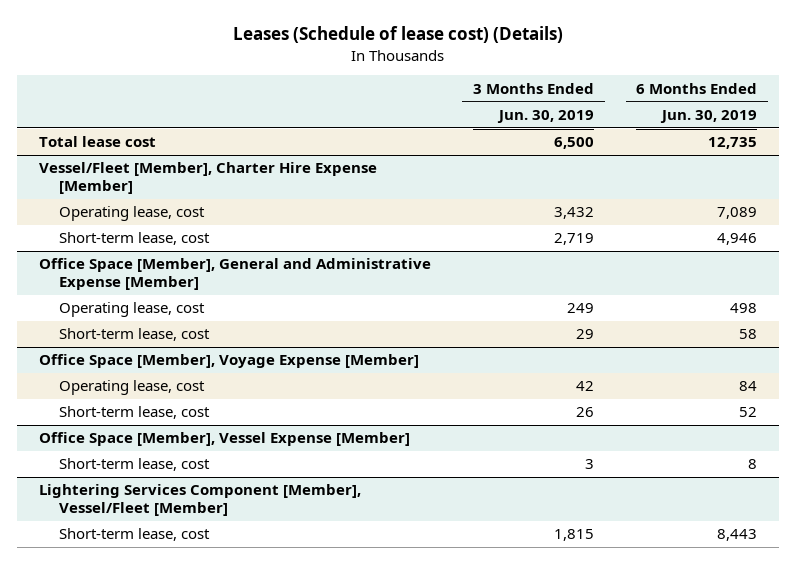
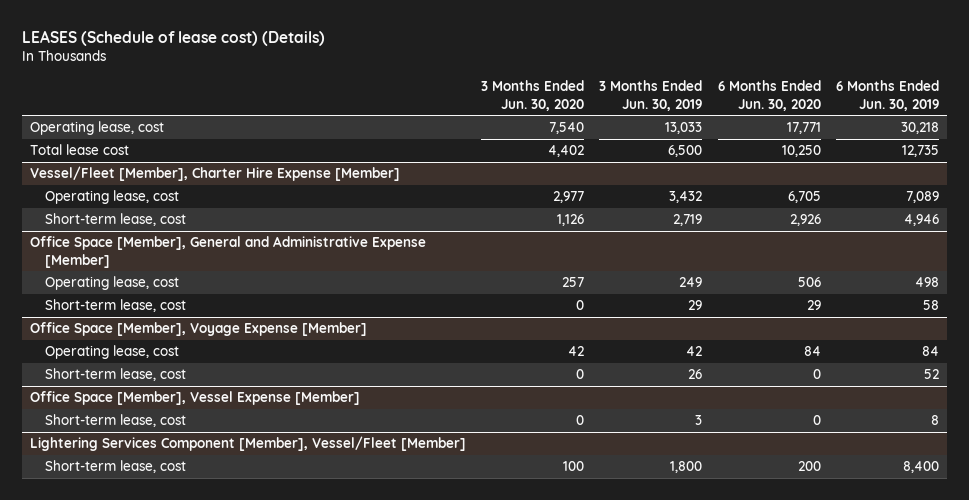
[233,26,564,44] Leases (Schedule of lease cost) (Details) -> [21,29,325,46] LEASES (Schedule of lease cost) (Details)
none -> [480,80,584,111] 3 Months Ended Jun. 30, 2020
none -> [717,80,821,111] 6 Months Ended Jun. 30, 2020
none -> [29,121,164,136] Operating lease, cost
[554,529,595,542] 1,815 -> [670,461,703,474] 1,800
[717,529,758,542] 8,443 -> [903,461,940,474] 8,400

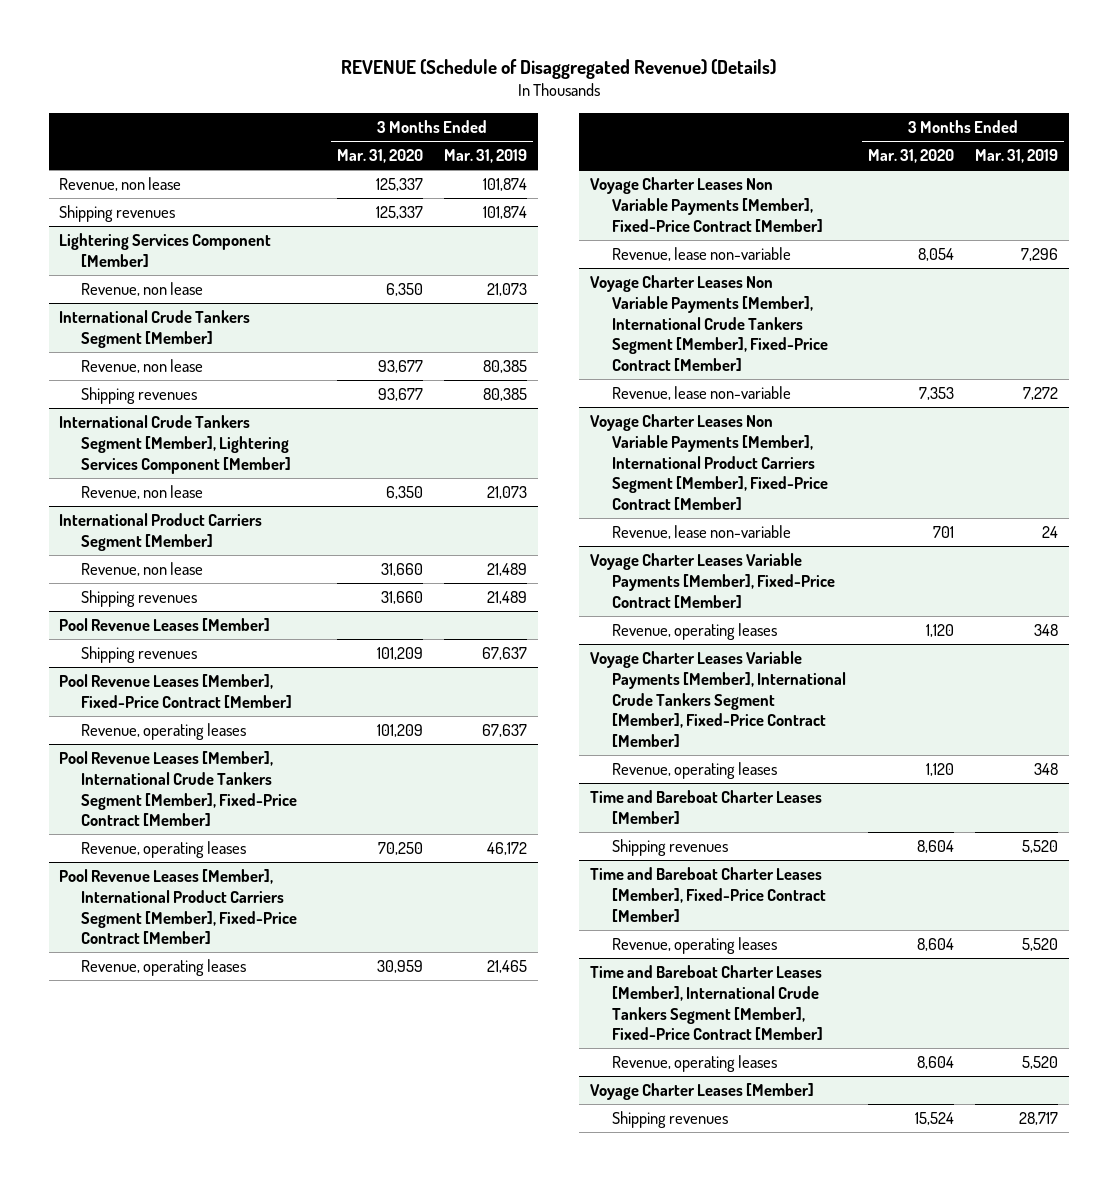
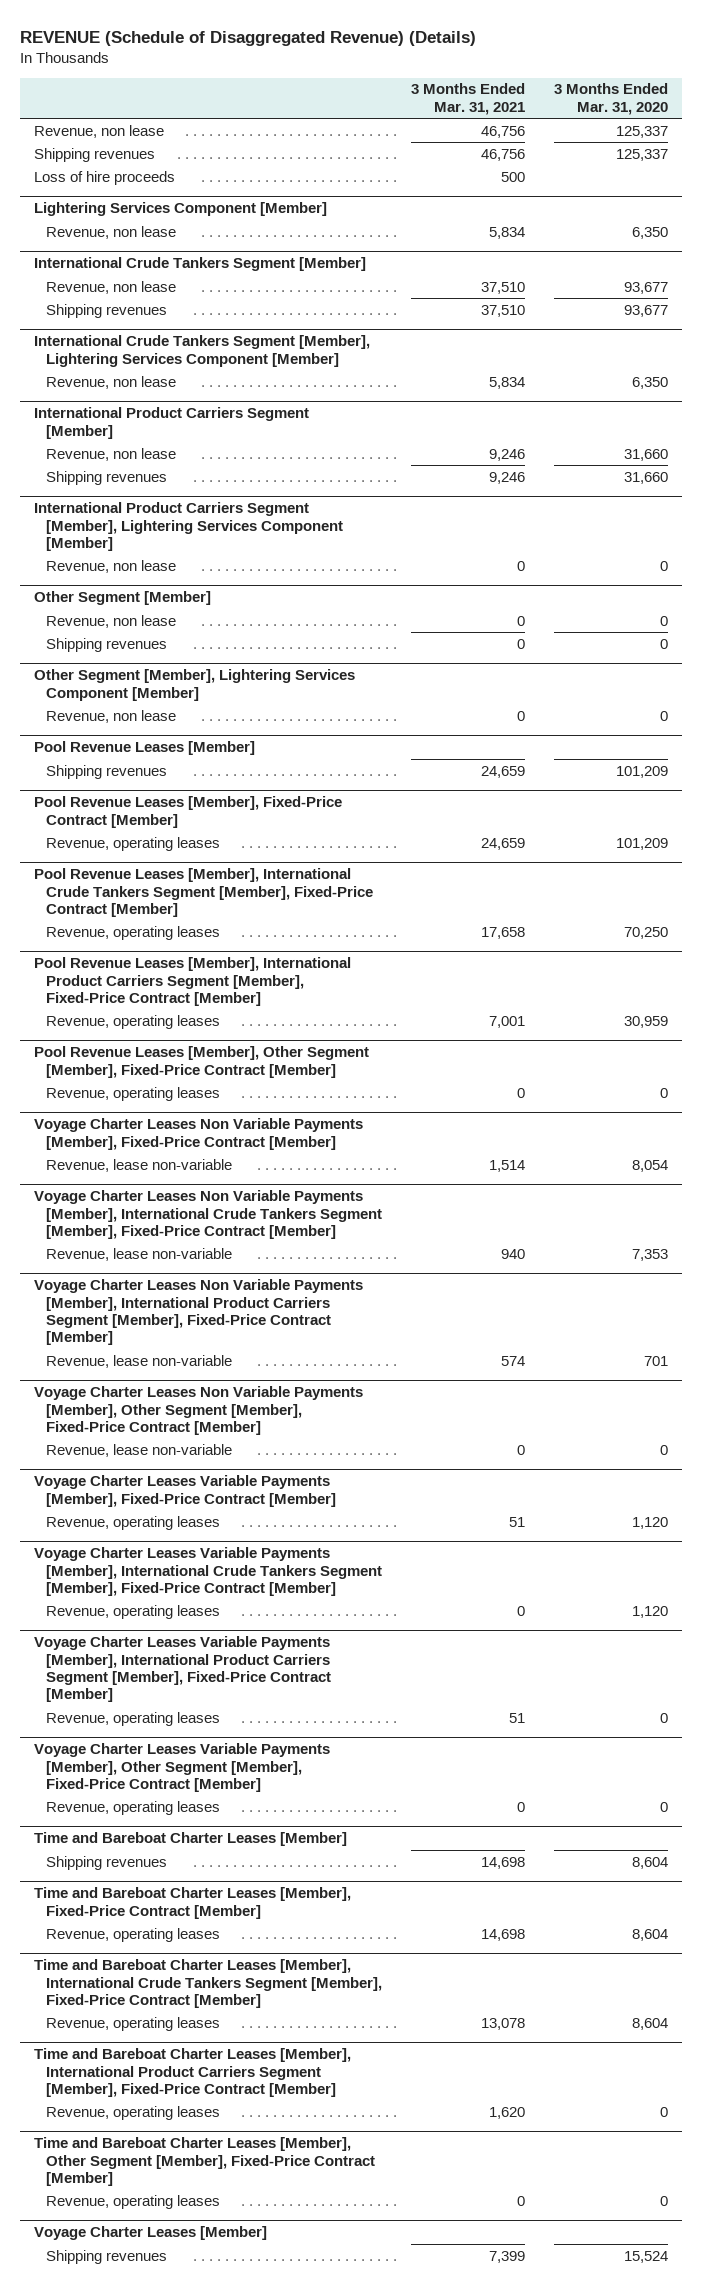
[444,149,528,164] Mar. 31, 2019 -> none
none -> [411,83,526,115] 3 Months Ended Mar. 31, 2021
none -> [34,170,176,185] Loss of hire proceeds
none -> [34,502,344,552] International Product Carriers Segment [Member], Lightering Services Component [Member]
none -> [46,559,177,573] Revenue, non lease
none -> [34,591,212,606] Other Segment [Member]
none -> [46,614,177,628] Revenue, non lease
none -> [46,637,168,652] Shipping revenues
none -> [34,669,356,701] Other Segment [Member], Lightering Services Component [Member]
none -> [46,709,177,723] Revenue, non lease
none -> [34,1046,370,1078] Pool Revenue Leases [Member], Other Segment [Member], Fixed-Price Contract [Member]
none -> [46,1086,221,1101] Revenue, operating leases
none -> [34,1386,364,1436] Voyage Charter Leases Non Variable Payments [Member], Other Segment [Member], Fixed-Price Contract [Member]
none -> [46,1443,233,1457] Revenue, lease non-variable
none -> [34,1636,332,1703] Voyage Charter Leases Variable Payments [Member], International Product Carriers Segment [Member], Fixed-Price Contract [Member]
none -> [46,1711,221,1726] Revenue, operating leases
none -> [34,1743,331,1793] Voyage Charter Leases Variable Payments [Member], Other Segment [Member], Fixed-Price Contract [Member]
none -> [46,1800,221,1815] Revenue, operating leases
none -> [34,2048,352,2098] Time and Bareboat Charter Leases [Member], International Product Carriers Segment [Member], Fixed-Price Contract [Member]
none -> [46,2105,221,2120] Revenue, operating leases
none -> [34,2137,376,2187] Time and Bareboat Charter Leases [Member], Other Segment [Member], Fixed-Price Contract [Member]
none -> [46,2194,221,2209] Revenue, operating leases

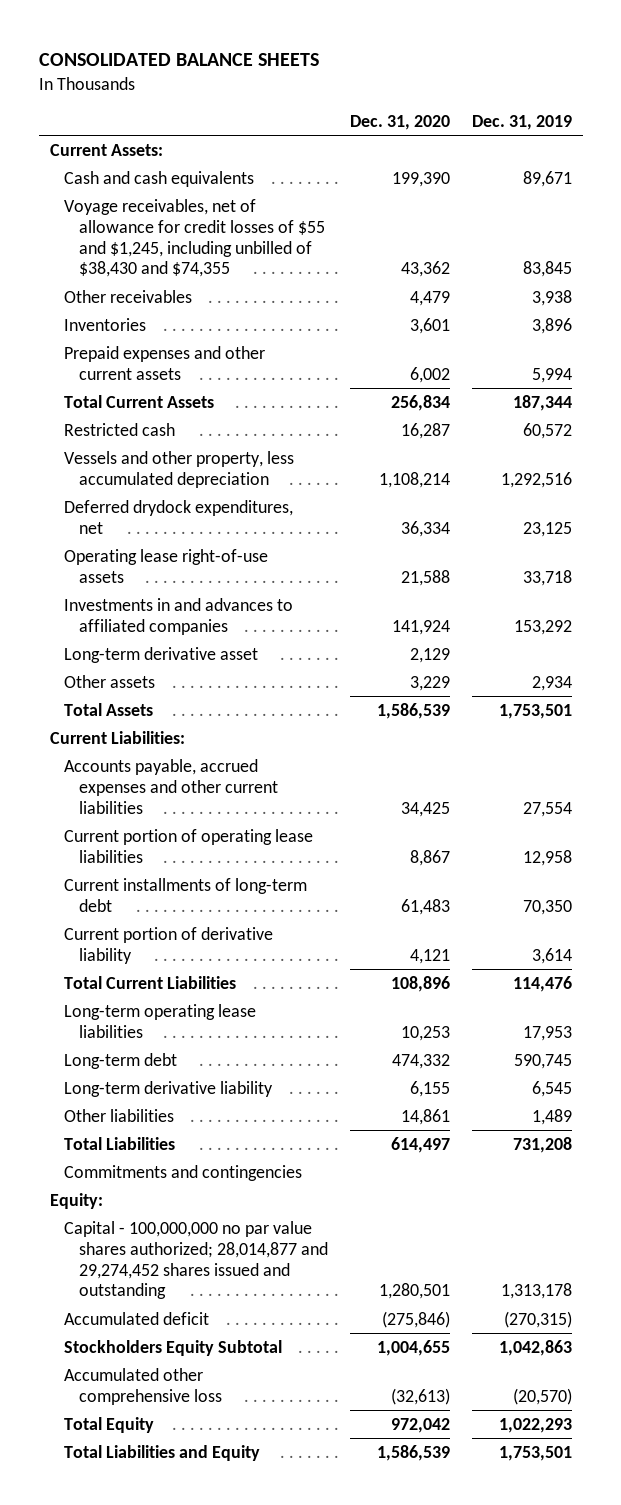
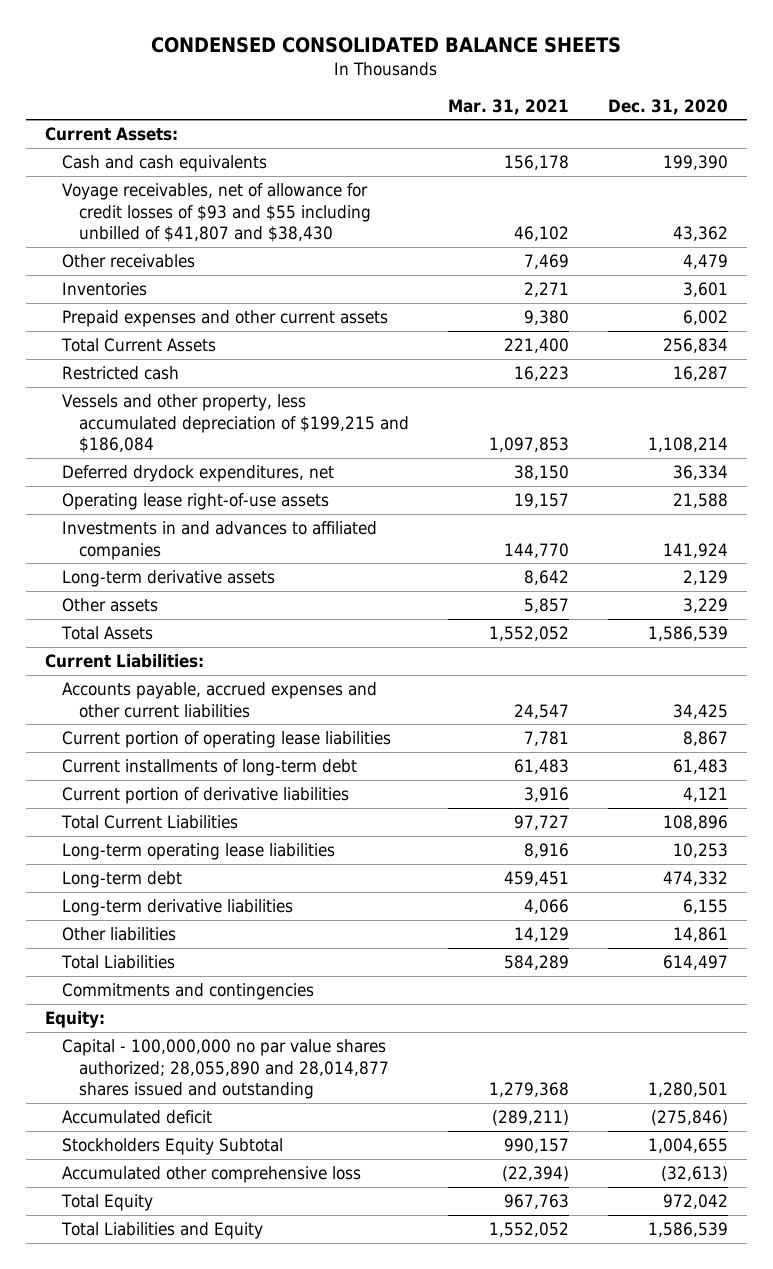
[38,52,319,66] CONSOLIDATED BALANCE SHEETS -> [151,36,622,53] CONDENSED CONSOLIDATED BALANCE SHEETS
[471,114,572,130] Dec. 31, 2019 -> none
none -> [447,98,569,115] Mar. 31, 2021
[64,198,325,278] Voyage receivables, net of allowance for credit losses of $55 and $1,245, including unbilled of $38,430 and $74,355 -> [62,182,372,243] Voyage receivables, net of allowance for credit losses of $93 and $55 including unbilled of $41,807 and $38,430
[64,450,295,488] Vessels and other property, less accumulated depreciation -> [62,393,410,454] Vessels and other property, less accumulated depreciation of $199,215 and $186,084
[64,646,259,663] Long-term derivative asset -> [62,569,276,587] Long-term derivative assets
[64,926,274,964] Current portion of derivative liability -> [62,786,350,804] Current portion of derivative liabilities
[64,1080,274,1097] Long-term derivative liability -> [62,898,294,916] Long-term derivative liabilities
[64,1220,328,1300] Capital - 100,000,000 no par value shares authorized; 28,014,877 and 29,274,452 shares issued and outstanding -> [62,1038,390,1100] Capital - 100,000,000 no par value shares authorized; 28,055,890 and 28,014,877 shares issued and outstanding

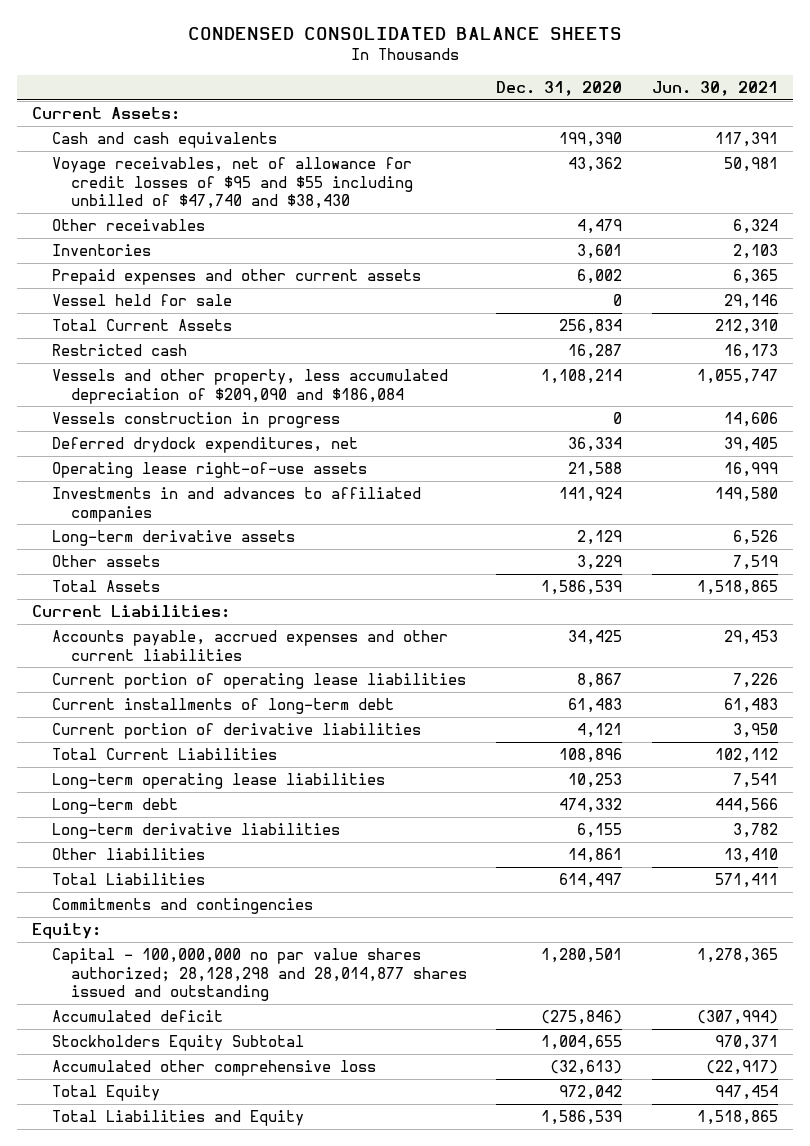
[447,98,569,115] Mar. 31, 2021 -> none
none -> [651,81,778,97] Jun. 30, 2021
[62,182,372,243] Voyage receivables, net of allowance for credit losses of $93 and $55 including unbilled of $41,807 and $38,430 -> [51,156,413,210] Voyage receivables, net of allowance for credit losses of $95 and $55 including unbilled of $47,740 and $38,430
none -> [51,293,232,306] Vessel held for sale
[62,393,410,454] Vessels and other property, less accumulated depreciation of $199,215 and $186,084 -> [51,368,448,404] Vessels and other property, less accumulated depreciation of $209,090 and $186,084
none -> [51,411,340,428] Vessels construction in progress
[62,1038,390,1100] Capital - 100,000,000 no par value shares authorized; 28,055,890 and 28,014,877 shares issued and outstanding -> [51,947,467,1002] Capital - 100,000,000 no par value shares authorized; 28,128,298 and 28,014,877 shares issued and outstanding

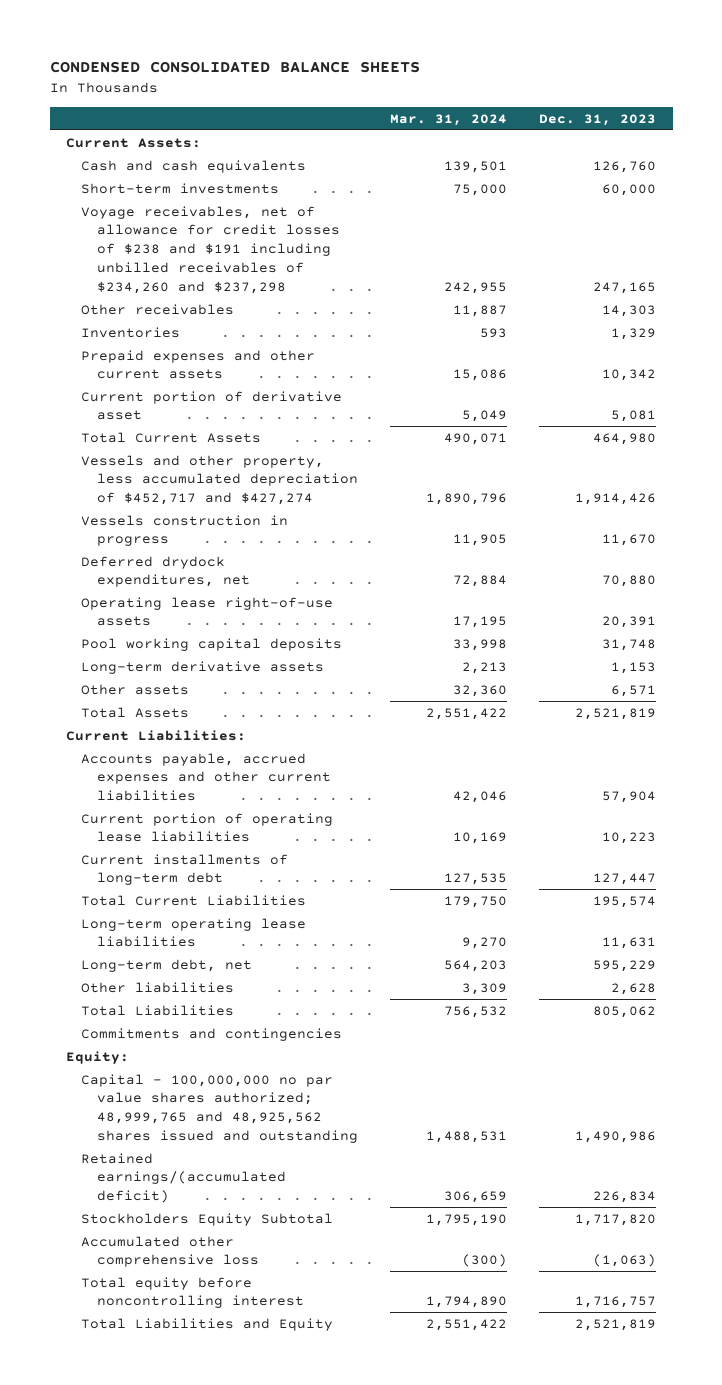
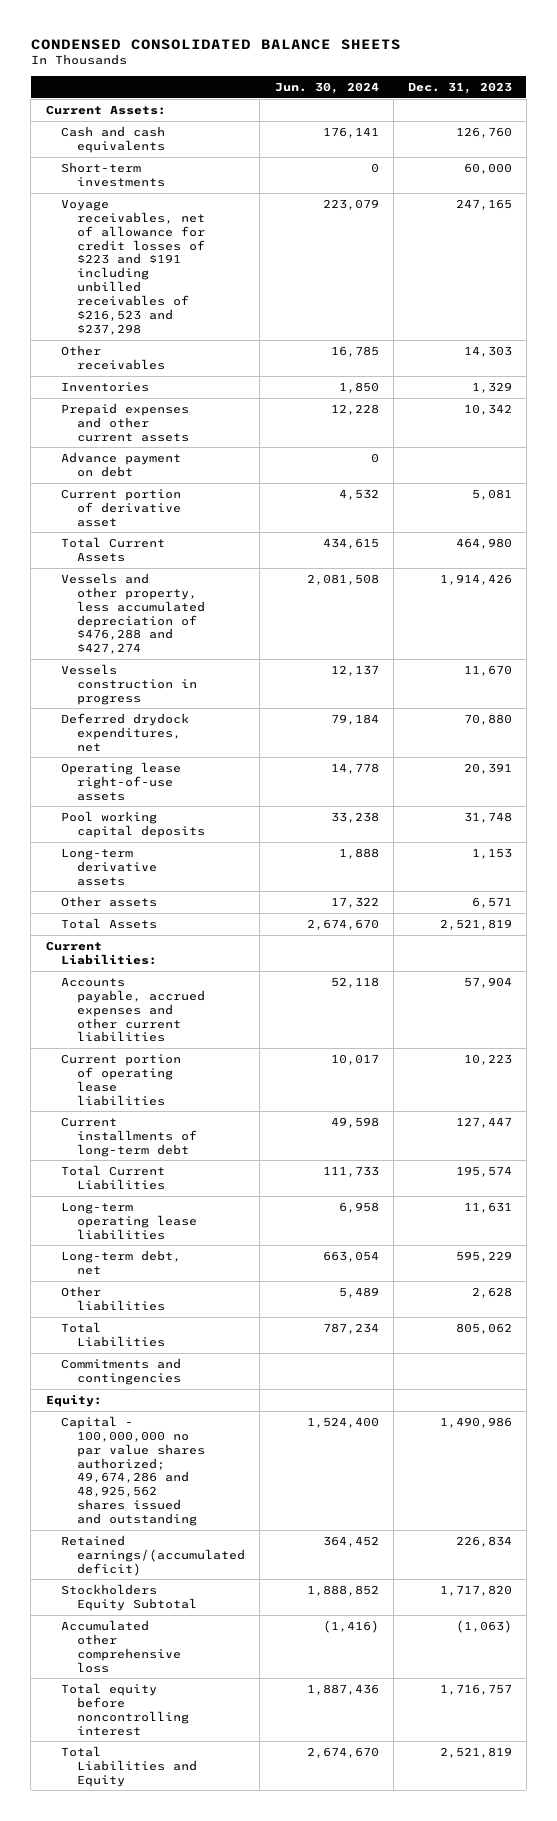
[390,113,508,126] Mar. 31, 2024 -> none
none -> [274,81,379,94] Jun. 30, 2024
[81,205,340,294] Voyage receivables, net of allowance for credit losses of $238 and $191 including unbilled receivables of $234,260 and $237,298 -> [61,198,206,335] Voyage receivables, net of allowance for credit losses of $223 and $191 including unbilled receivables of $216,523 and $237,298
none -> [61,451,182,477] Advance payment on debt
[81,454,358,506] Vessels and other property, less accumulated depreciation of $452,717 and $427,274 -> [61,572,206,655] Vessels and other property, less accumulated depreciation of $476,288 and $427,274
[81,1073,358,1143] Capital - 100,000,000 no par value shares authorized; 48,999,765 and 48,925,562 shares issued and outstanding -> [61,1415,206,1526] Capital - 100,000,000 no par value shares authorized; 49,674,286 and 48,925,562 shares issued and outstanding

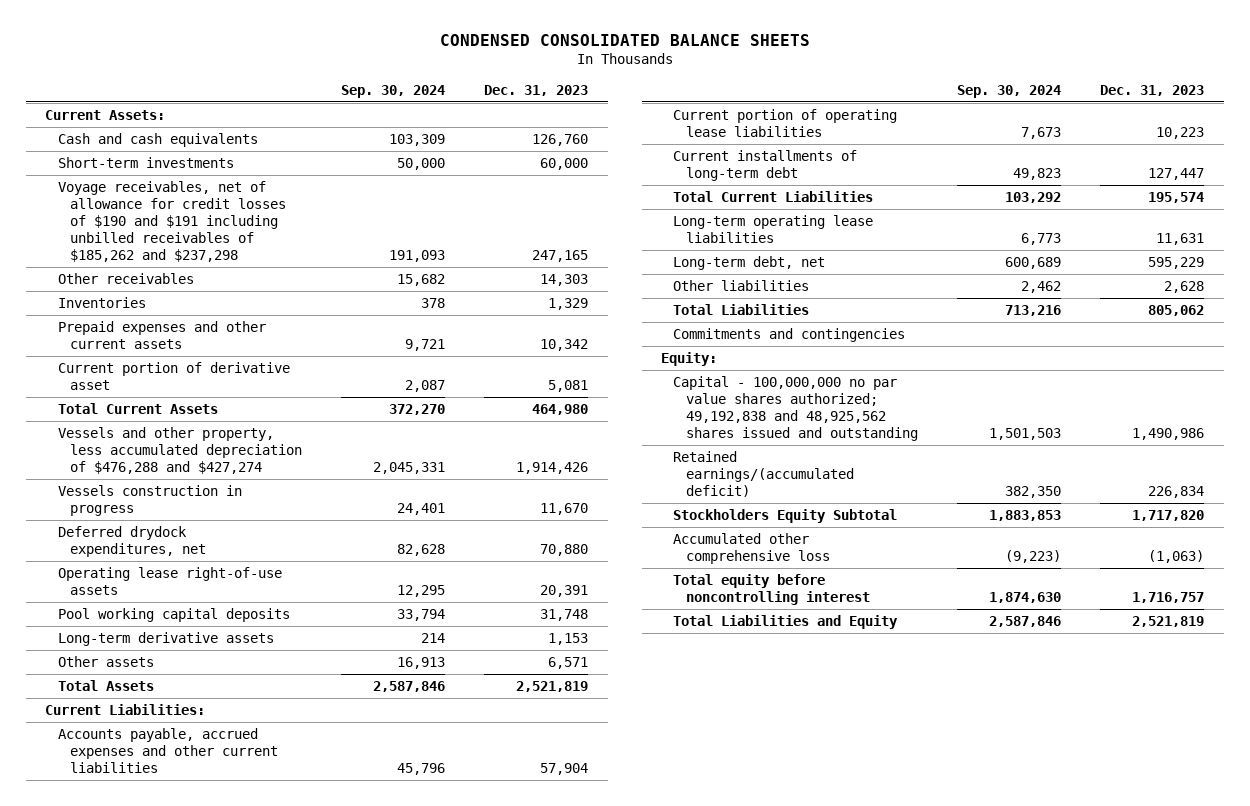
[274,81,379,94] Jun. 30, 2024 -> none
none -> [341,84,446,98] Sep. 30, 2024
[61,198,206,335] Voyage receivables, net of allowance for credit losses of $223 and $191 including unbilled receivables of $216,523 and $237,298 -> [57,180,286,263] Voyage receivables, net of allowance for credit losses of $190 and $191 including unbilled receivables of $185,262 and $237,298
[61,451,182,477] Advance payment on debt -> none
[61,1415,206,1526] Capital - 100,000,000 no par value shares authorized; 49,674,286 and 48,925,562 shares issued and outstanding -> [673,375,918,442] Capital - 100,000,000 no par value shares authorized; 49,192,838 and 48,925,562 shares issued and outstanding

